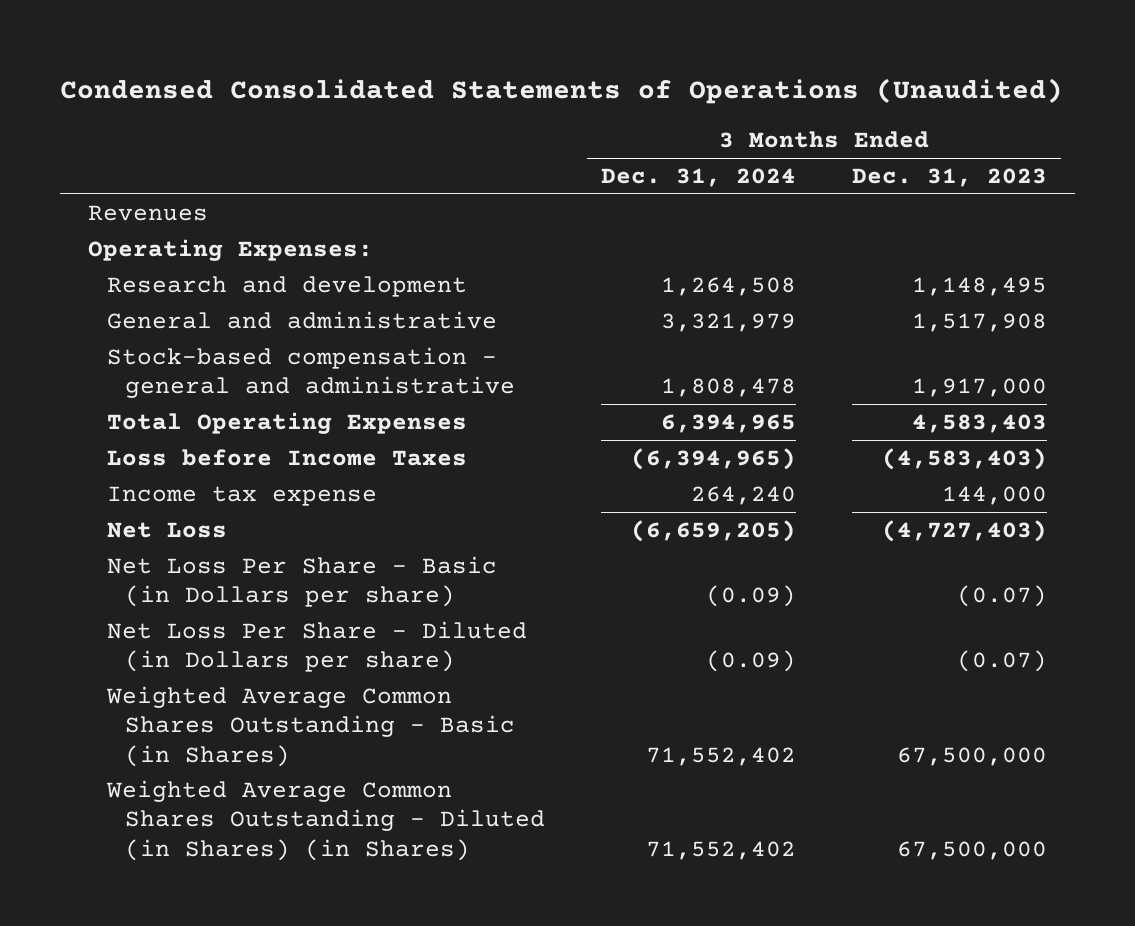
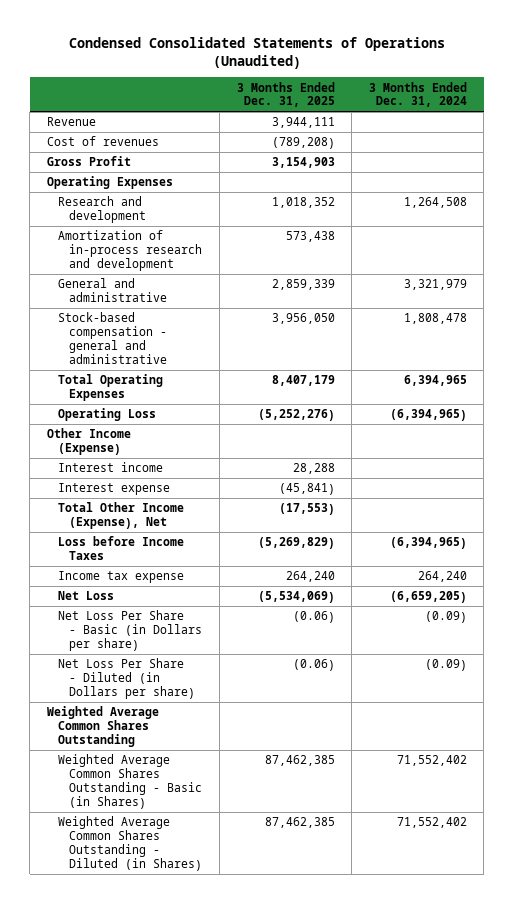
[851,168,1047,188] Dec. 31, 2023 -> none
none -> [236,81,335,108] 3 Months Ended Dec. 31, 2025
[88,204,209,221] Revenues -> [46,117,96,127] Revenue
none -> [46,136,159,147] Cost of revenues
none -> [46,156,131,167] Gross Profit
[88,238,374,261] Operating Expenses: -> [46,176,173,190] Operating Expenses
none -> [58,230,203,272] Amortization of in-process research and development
none -> [58,408,157,422] Operating Loss
none -> [46,428,131,456] Other Income (Expense)
none -> [58,462,164,473] Interest income
none -> [58,483,171,496] Interest expense
none -> [58,502,185,530] Total Other Income (Expense), Net
none -> [46,706,159,748] Weighted Average Common Shares Outstanding
[105,779,545,861] Weighted Average Common Shares Outstanding - Diluted (in Shares) (in Shares) -> [58,816,203,871] Weighted Average Common Shares Outstanding - Diluted (in Shares)

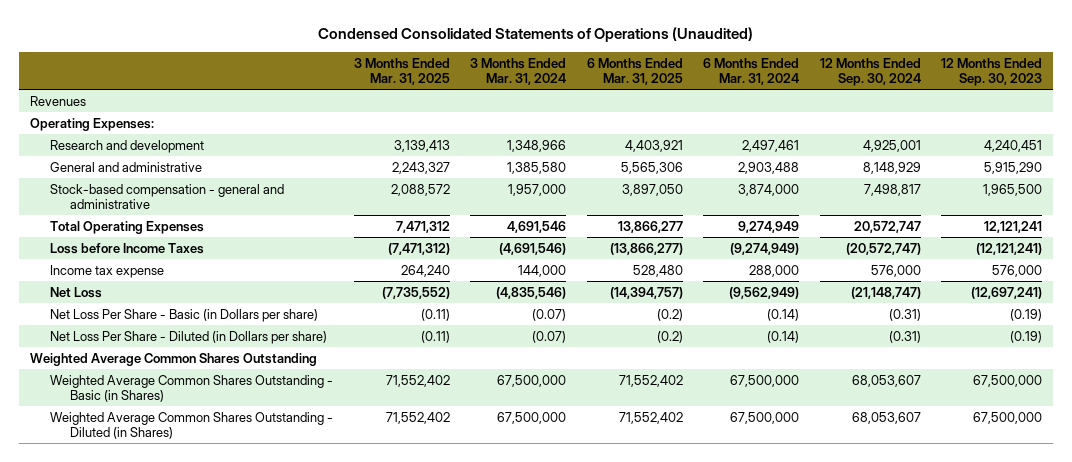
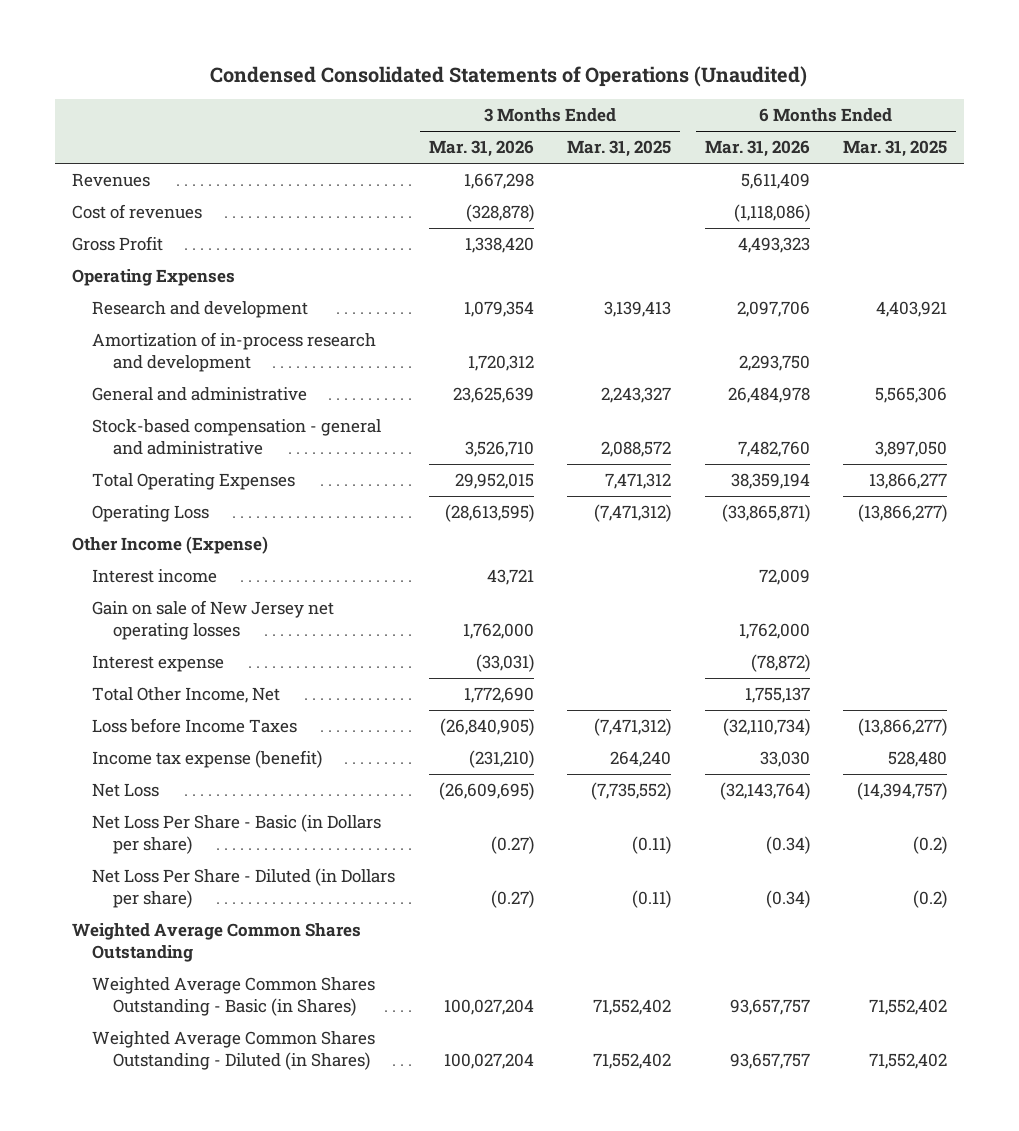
[470,57,567,85] 3 Months Ended Mar. 31, 2024 -> none
[703,57,800,85] 6 Months Ended Mar. 31, 2024 -> none
[819,57,921,86] 12 Months Ended Sep. 30, 2024 -> none
[941,57,1043,86] 12 Months Ended Sep. 30, 2023 -> none
none -> [428,140,534,158] Mar. 31, 2026
none -> [704,140,810,158] Mar. 31, 2026
none -> [71,204,202,220] Cost of revenues
none -> [71,236,163,252] Gross Profit
[29,117,154,131] Operating Expenses: -> [71,269,235,287] Operating Expenses
none -> [92,332,377,373] Amortization of in-process research and development
none -> [92,505,210,523] Operating Loss
none -> [71,536,268,555] Other Income (Expense)
none -> [92,569,218,584] Interest income
none -> [92,600,335,641] Gain on sale of New Jersey net operating losses
none -> [92,655,225,673] Interest expense
none -> [92,687,281,704] Total Other Income, Net
[50,264,165,278] Income tax expense -> [92,750,323,769] Income tax expense (benefit)

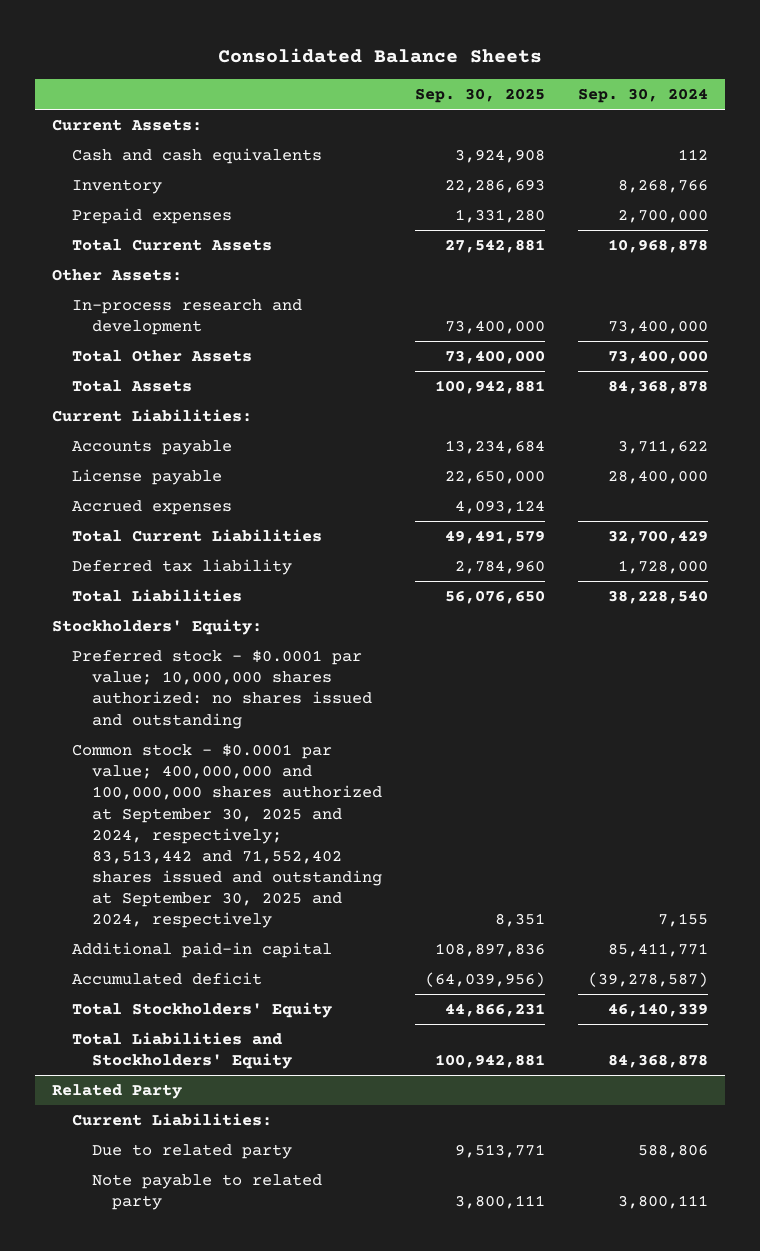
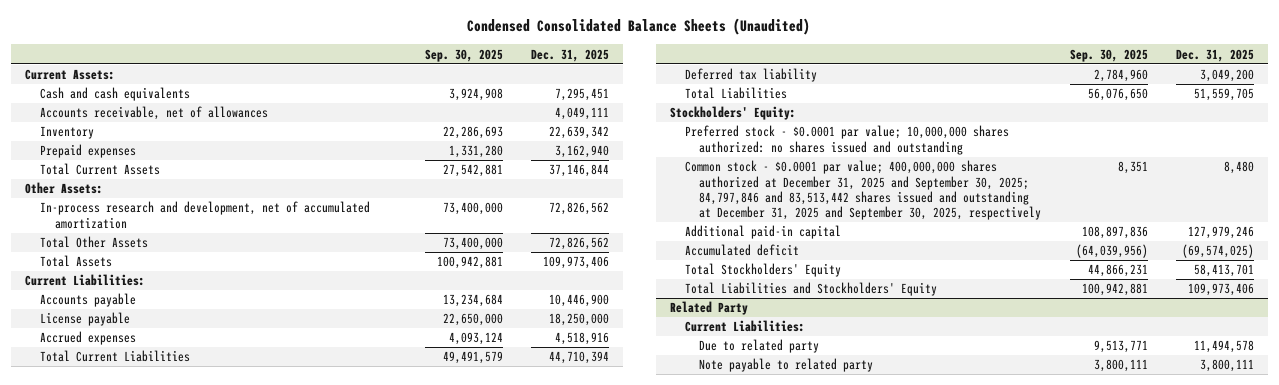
[217,47,542,63] Consolidated Balance Sheets -> [467,18,811,36] Condensed Consolidated Balance Sheets (Unaudited)
[578,88,709,104] Sep. 30, 2024 -> none
none -> [530,48,609,62] Dec. 31, 2025
none -> [39,106,268,121] Accounts receivable, net of allowances
[71,299,302,336] In-process research and development -> [39,201,370,229] In-process research and development, net of accumulated amortization
[71,744,382,929] Common stock - $0.0001 par value; 400,000,000 and 100,000,000 shares authorized at September 30, 2025 and 2024, respectively; 83,513,442 and 71,552,402 shares issued and outstanding at September 30, 2025 and 2024, respectively -> [684,160,1042,220] Common stock - $0.0001 par value; 400,000,000 shares authorized at December 31, 2025 and September 30, 2025; 84,797,846 and 83,513,442 shares issued and outstanding at December 31, 2025 and September 30, 2025, respectively

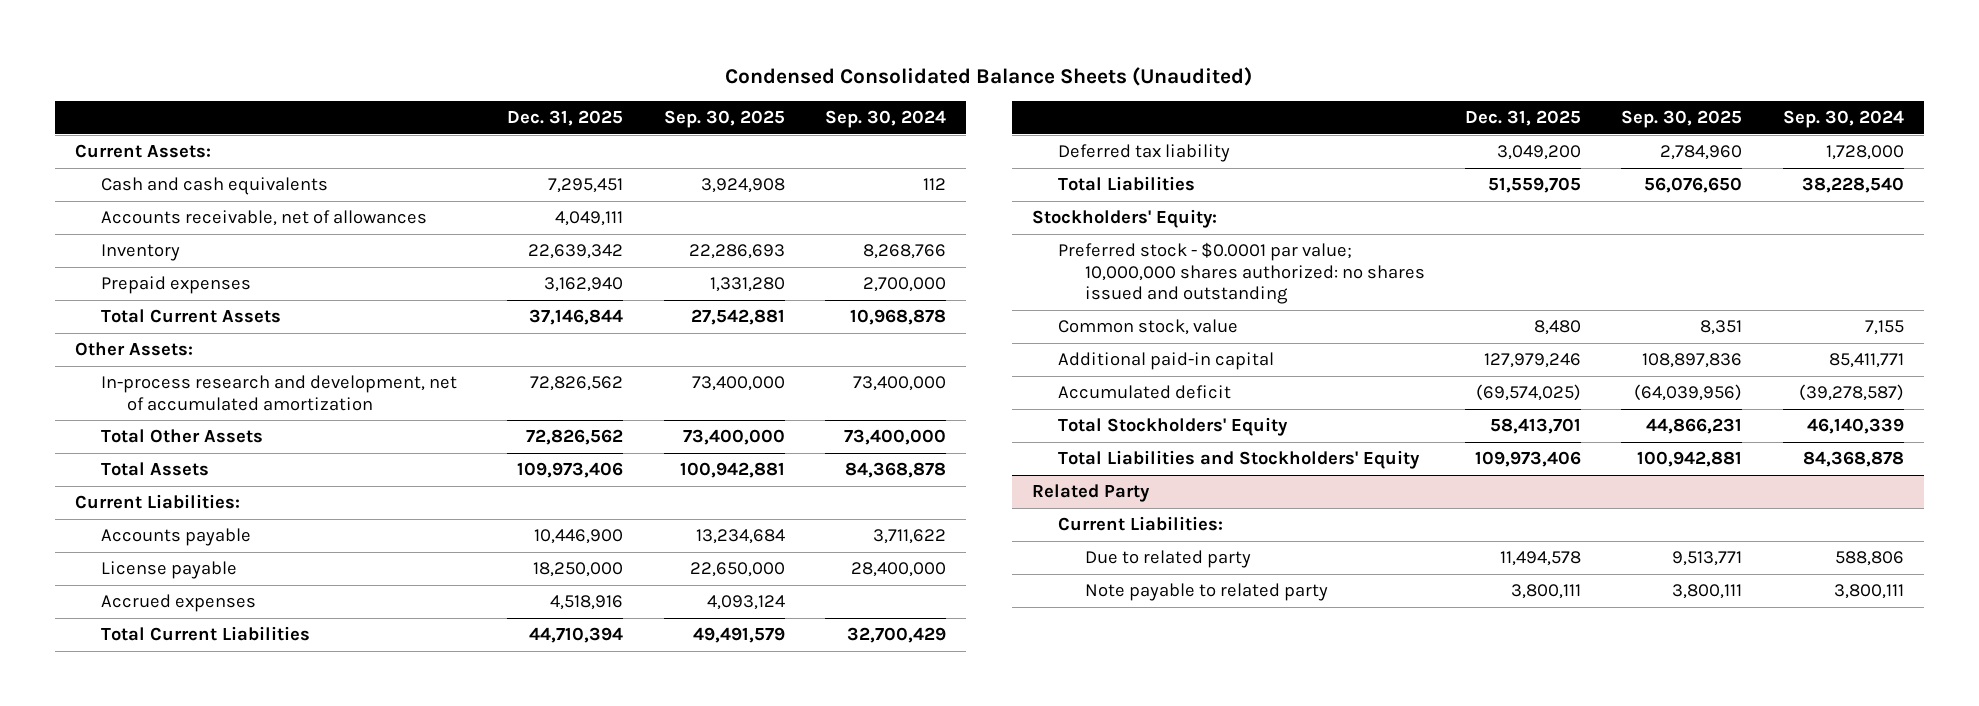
none -> [825,110,947,129] Sep. 30, 2024
[684,160,1042,220] Common stock - $0.0001 par value; 400,000,000 shares authorized at December 31, 2025 and September 30, 2025; 84,797,846 and 83,513,442 shares issued and outstanding at December 31, 2025 and September 30, 2025, respectively -> [1058,319,1239,336] Common stock, value

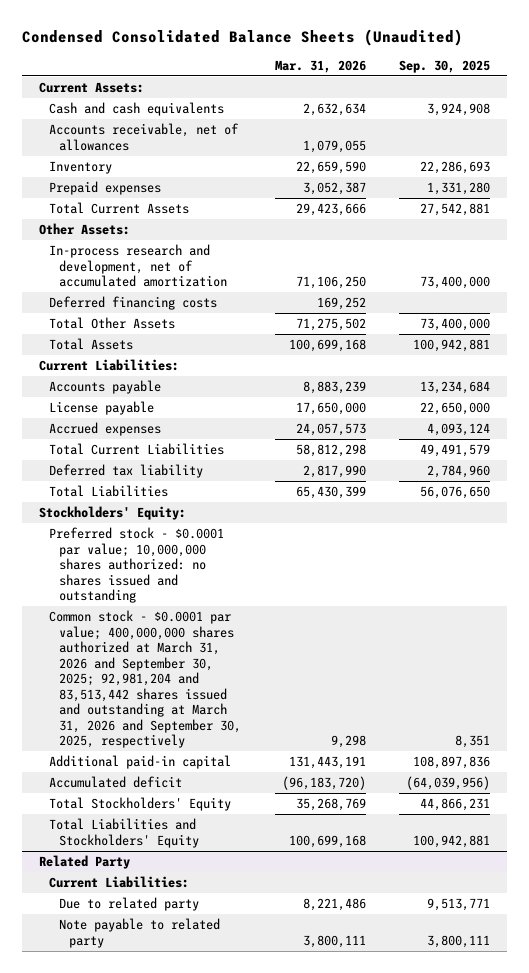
[507,110,624,127] Dec. 31, 2025 -> none
[825,110,947,129] Sep. 30, 2024 -> none
none -> [274,59,366,73] Mar. 31, 2026
none -> [48,296,217,311] Deferred financing costs
[1058,319,1239,336] Common stock, value -> [48,610,242,749] Common stock - $0.0001 par value; 400,000,000 shares authorized at March 31, 2026 and September 30, 2025; 92,981,204 and 83,513,442 shares issued and outstanding at March 31, 2026 and September 30, 2025, respectively

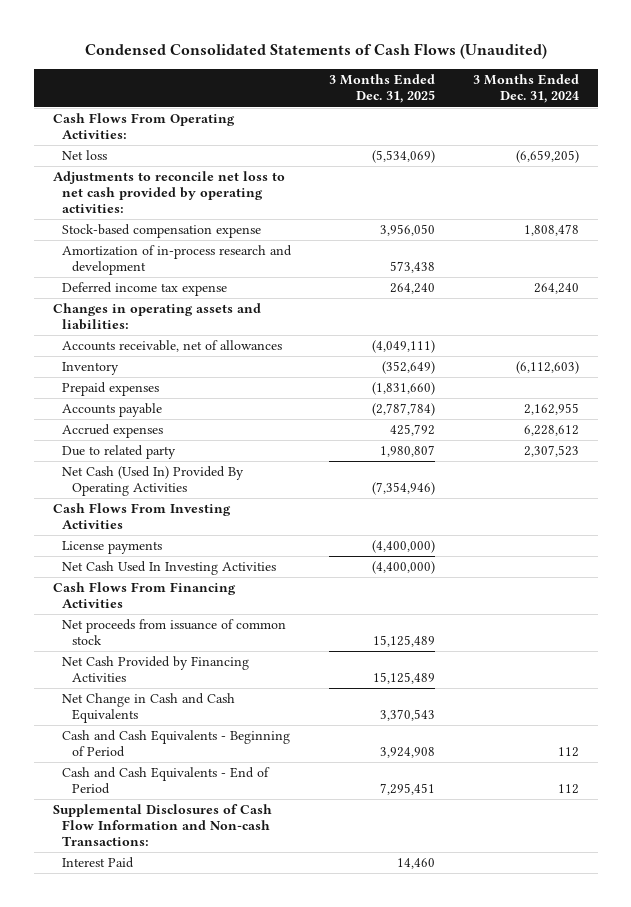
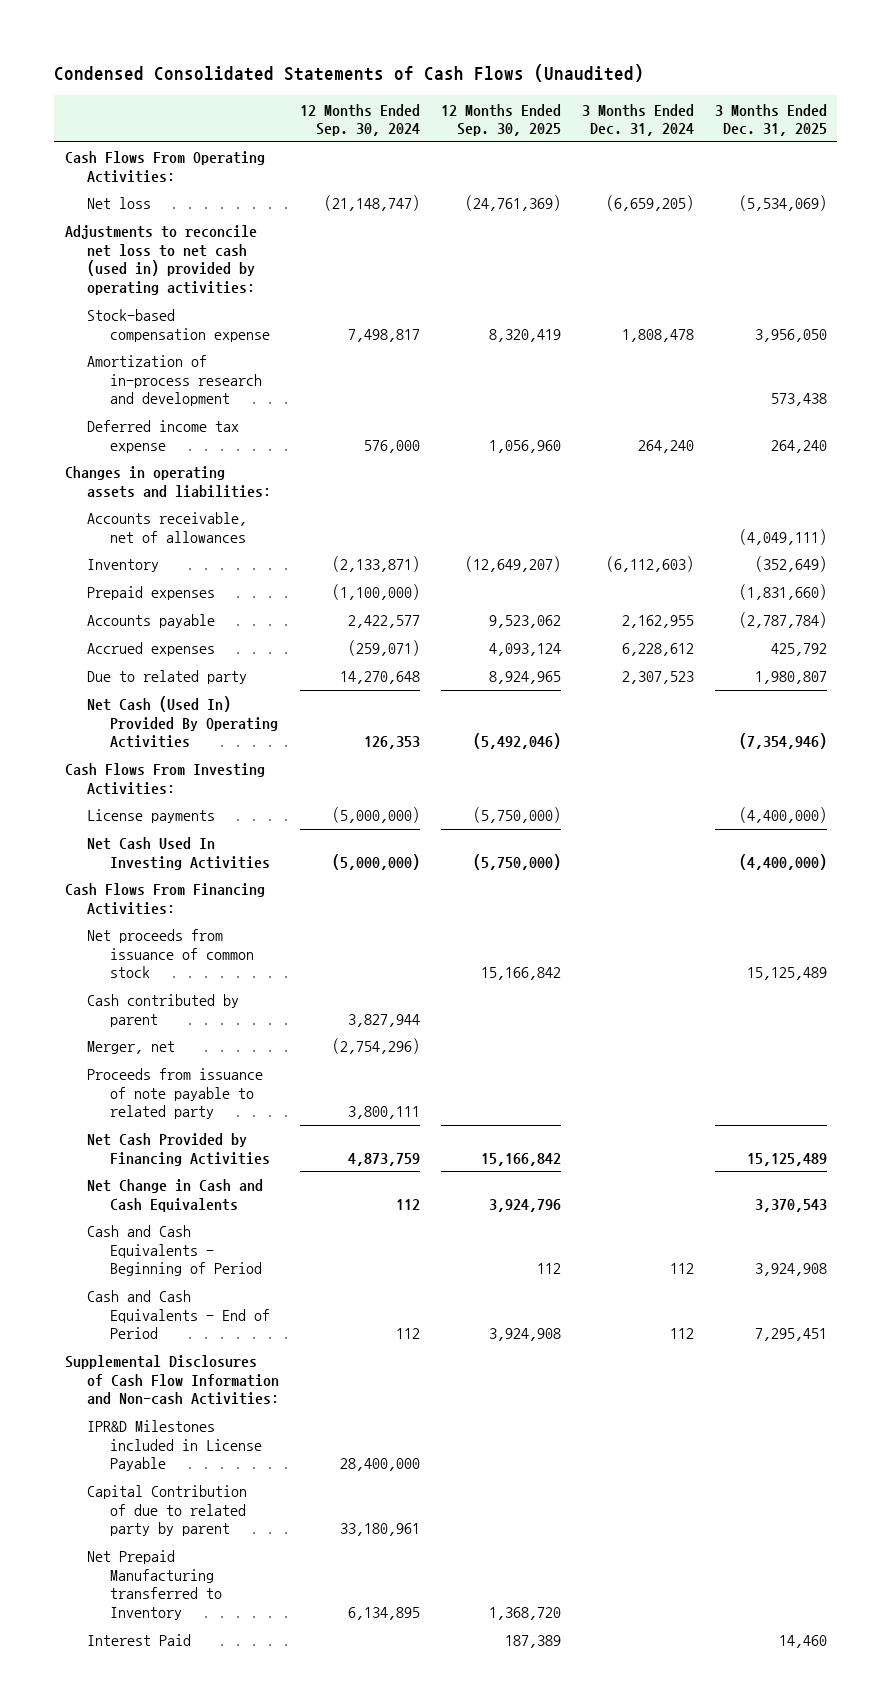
none -> [300,103,421,137] 12 Months Ended Sep. 30, 2024
none -> [441,103,562,137] 12 Months Ended Sep. 30, 2025
[52,171,285,214] Adjustments to reconcile net loss to net cash provided by operating activities: -> [64,225,257,295] Adjustments to reconcile net loss to net cash (used in) provided by operating activities:
[52,503,231,530] Cash Flows From Investing Activities -> [64,763,265,795] Cash Flows From Investing Activities:
[52,582,236,609] Cash Flows From Financing Activities -> [64,883,265,915] Cash Flows From Financing Activities:
none -> [87,994,240,1027] Cash contributed by parent
none -> [87,1041,176,1055] Merger, net
none -> [87,1068,264,1120] Proceeds from issuance of note payable to related party
[52,804,272,847] Supplemental Disclosures of Cash Flow Information and Non-cash Transactions: -> [64,1355,280,1406] Supplemental Disclosures of Cash Flow Information and Non-cash Activities:
none -> [87,1420,262,1472] IPR&D Milestones included in License Payable
none -> [87,1485,248,1537] Capital Contribution of due to related party by parent
none -> [87,1550,222,1620] Net Prepaid Manufacturing transferred to Inventory

